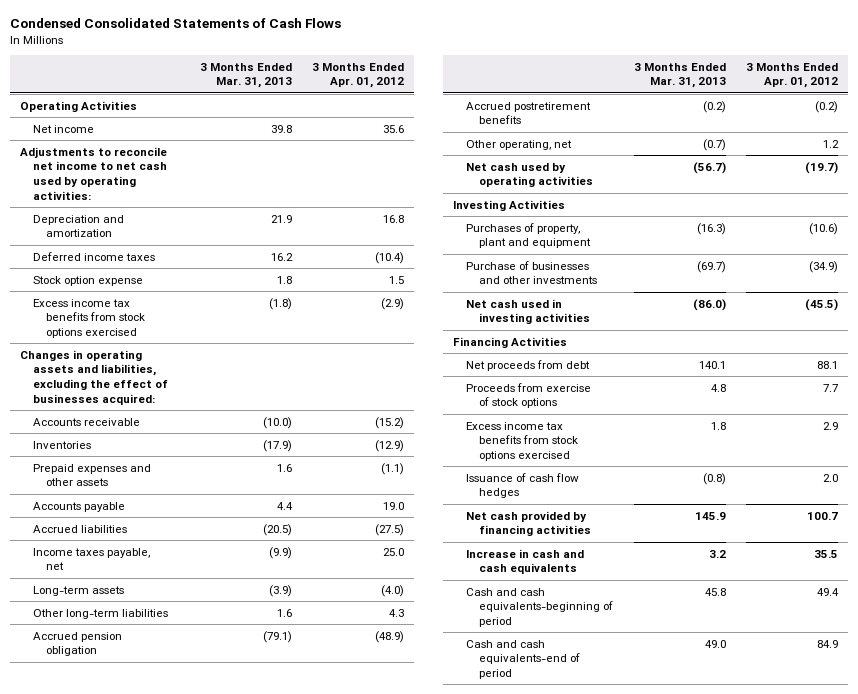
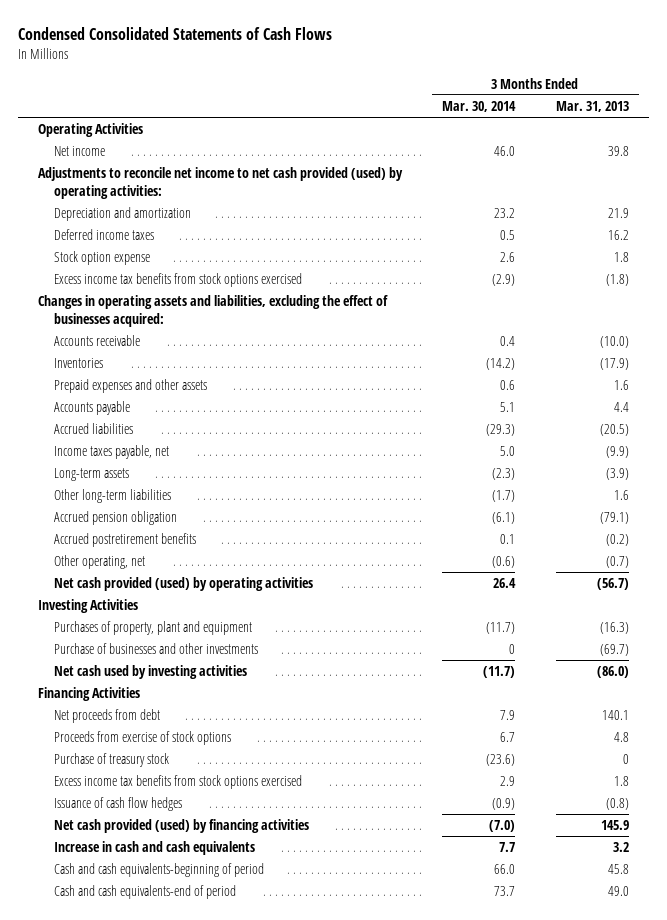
[312,62,405,89] 3 Months Ended Apr. 01, 2012 -> none
none -> [442,100,517,112] Mar. 30, 2014
[19,146,167,200] Adjustments to reconcile net income to net cash used by operating activities: -> [38,167,404,200] Adjustments to reconcile net income to net cash provided (used) by operating activities:
[466,162,594,188] Net cash used by operating activities -> [53,577,313,592] Net cash provided (used) by operating activities
[466,298,591,325] Net cash used in investing activities -> [53,665,247,680] Net cash used by investing activities
none -> [53,753,169,768] Purchase of treasury stock
[466,510,592,537] Net cash provided by financing activities -> [53,819,309,834] Net cash provided (used) by financing activities

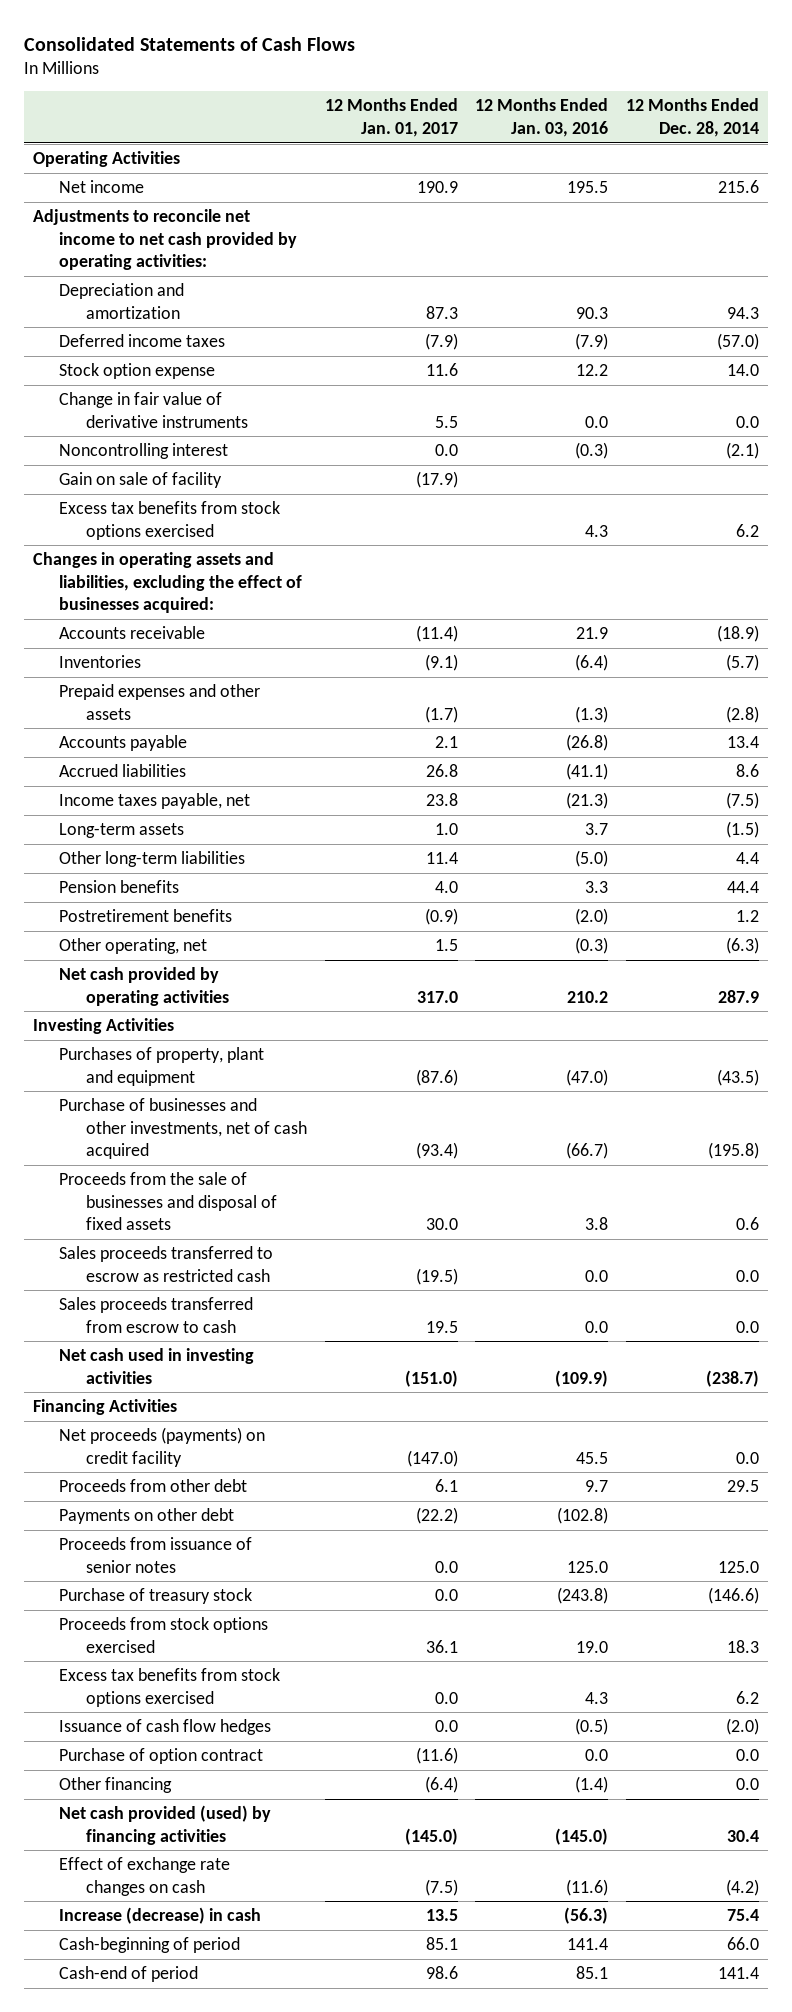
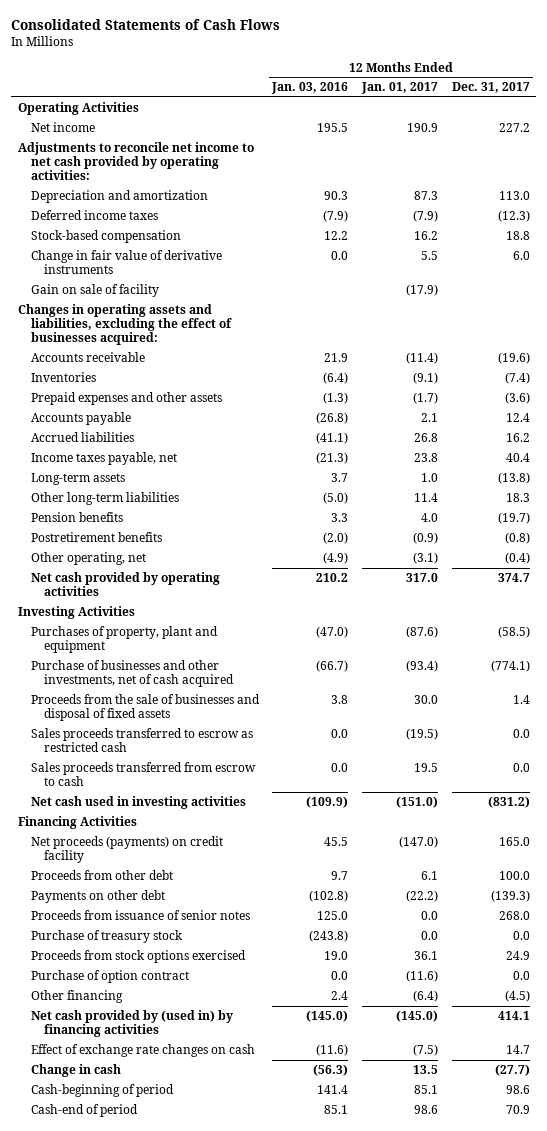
[626,98,760,137] 12 Months Ended Dec. 28, 2014 -> none
none -> [451,82,530,94] Dec. 31, 2017
[59,363,216,380] Stock option expense -> [30,230,181,244] Stock-based compensation
[425,363,458,377] 11.6 -> [413,231,438,241] 16.2
[59,443,229,460] Noncontrolling interest -> none
[59,501,281,540] Excess tax benefits from stock options exercised -> none
[434,939,458,952] 1.5 -> [412,552,438,565] (3.1)
[575,937,609,955] (0.3) -> [323,552,349,565] (4.9)
[59,1668,281,1707] Excess tax benefits from stock options exercised -> none
[59,1719,272,1736] Issuance of cash flow hedges -> none
[575,1776,609,1794] (1.4) -> [331,991,349,1001] 2.4
[59,1805,272,1845] Net cash provided (used) by financing activities -> [30,1010,233,1038] Net cash provided by (used in) by financing activities
[59,1907,262,1925] Increase (decrease) in cash -> [30,1064,121,1078] Change in cash

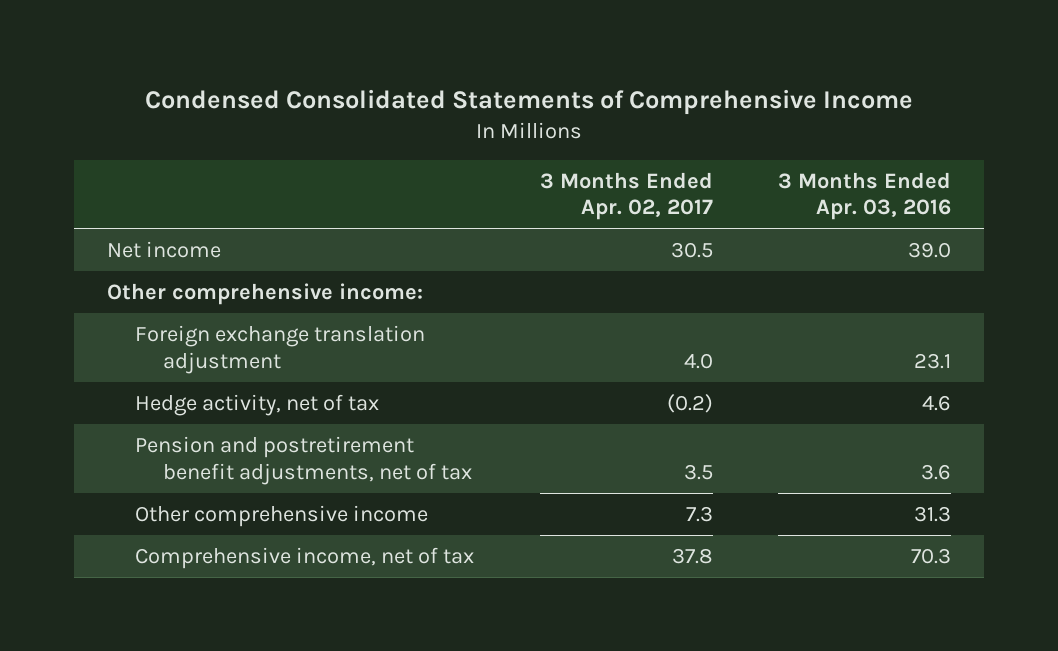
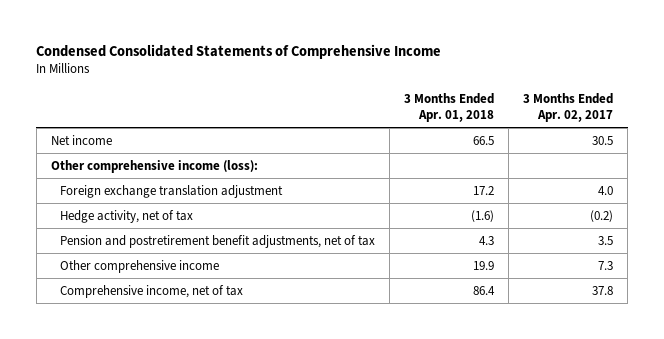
[778,171,952,221] 3 Months Ended Apr. 03, 2016 -> none
none -> [404,92,495,122] 3 Months Ended Apr. 01, 2018
[106,282,423,305] Other comprehensive income: -> [50,159,258,173] Other comprehensive income (loss):

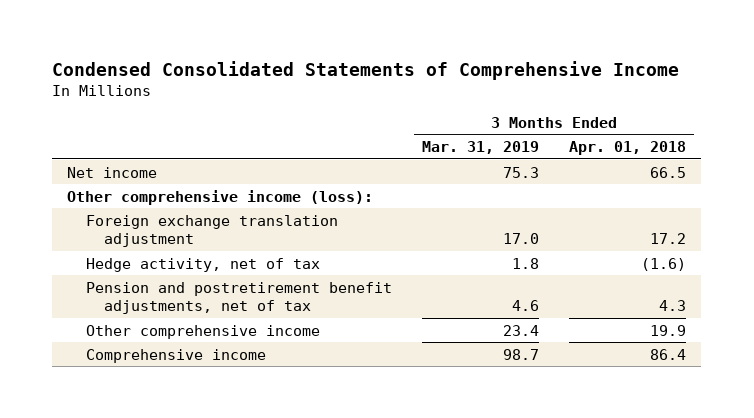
[523,92,614,122] 3 Months Ended Apr. 02, 2017 -> none
none -> [421,141,539,155] Mar. 31, 2019
[60,284,244,298] Comprehensive income, net of tax -> [85,348,266,363] Comprehensive income

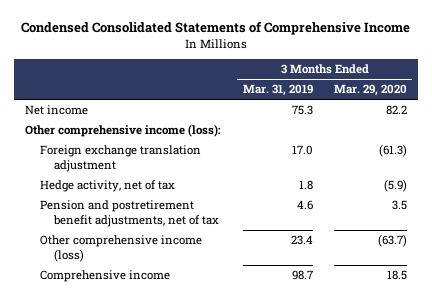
[569,141,687,156] Apr. 01, 2018 -> none
none -> [334,84,408,97] Mar. 29, 2020
[85,324,320,339] Other comprehensive income -> [39,235,202,263] Other comprehensive income (loss)

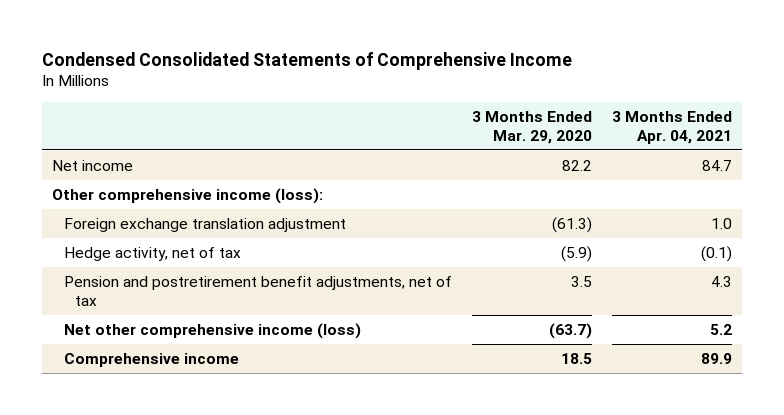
[242,84,313,97] Mar. 31, 2019 -> none
none -> [612,110,733,144] 3 Months Ended Apr. 04, 2021
[39,235,202,263] Other comprehensive income (loss) -> [63,322,361,339] Net other comprehensive income (loss)

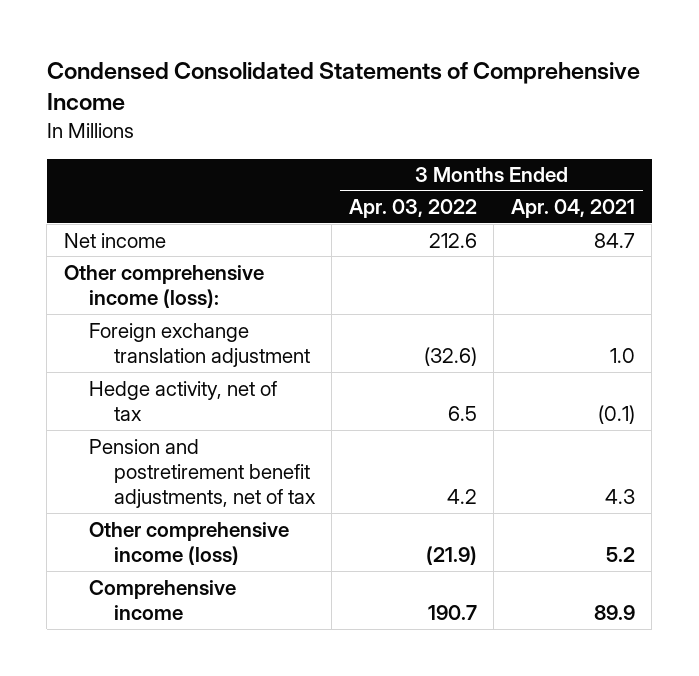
[471,110,592,144] 3 Months Ended Mar. 29, 2020 -> none
none -> [348,199,477,219] Apr. 03, 2022
[63,322,361,339] Net other comprehensive income (loss) -> [88,521,289,565] Other comprehensive income (loss)

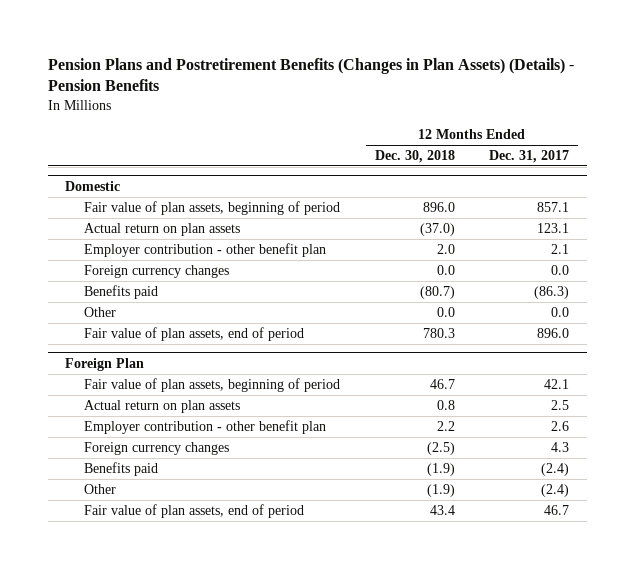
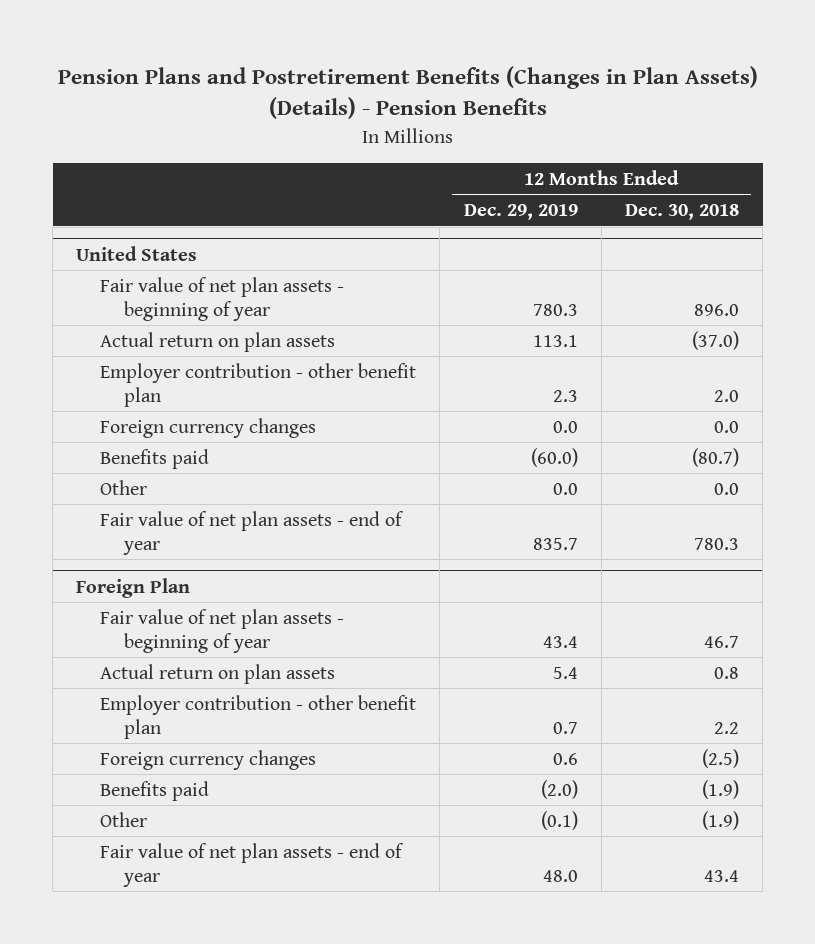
[489,150,570,164] Dec. 31, 2017 -> none
none -> [463,204,578,221] Dec. 29, 2019
[65,180,121,191] Domestic -> [76,245,198,261] United States
[84,200,341,215] Fair value of plan assets, beginning of period -> [100,276,345,321] Fair value of net plan assets - beginning of year
[84,326,305,341] Fair value of plan assets, end of period -> [100,510,405,555] Fair value of net plan assets - end of year
[84,377,341,392] Fair value of plan assets, beginning of period -> [100,608,345,653] Fair value of net plan assets - beginning of year
[84,503,305,518] Fair value of plan assets, end of period -> [100,842,405,887] Fair value of net plan assets - end of year

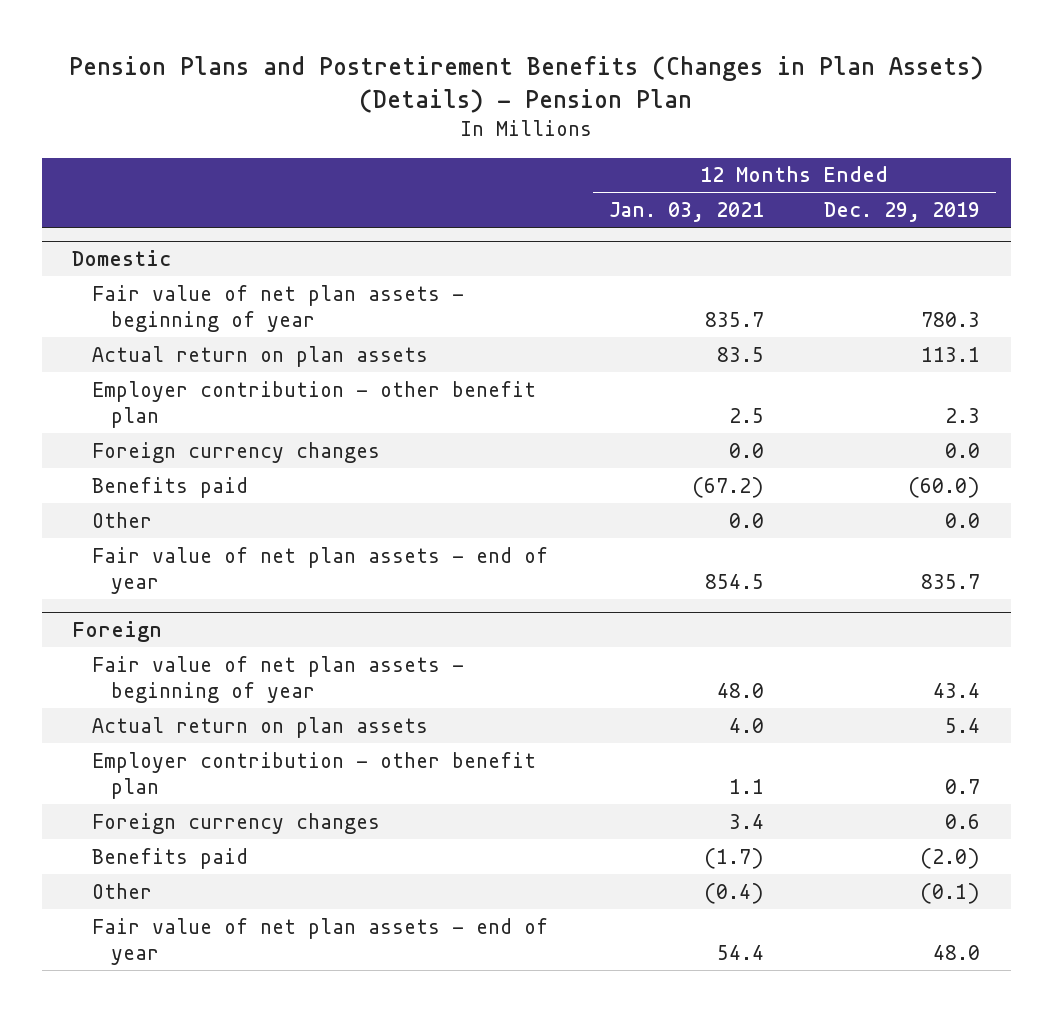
[57,65,758,120] Pension Plans and Postretirement Benefits (Changes in Plan Assets) (Details) - Pension Benefits -> [69,55,984,113] Pension Plans and Postretirement Benefits (Changes in Plan Assets) (Details) - Pension Plan
[624,204,739,221] Dec. 30, 2018 -> none
none -> [608,202,764,223] Jan. 03, 2021
[76,245,198,261] United States -> [72,249,172,266] Domestic
[76,577,191,598] Foreign Plan -> [72,620,163,642] Foreign

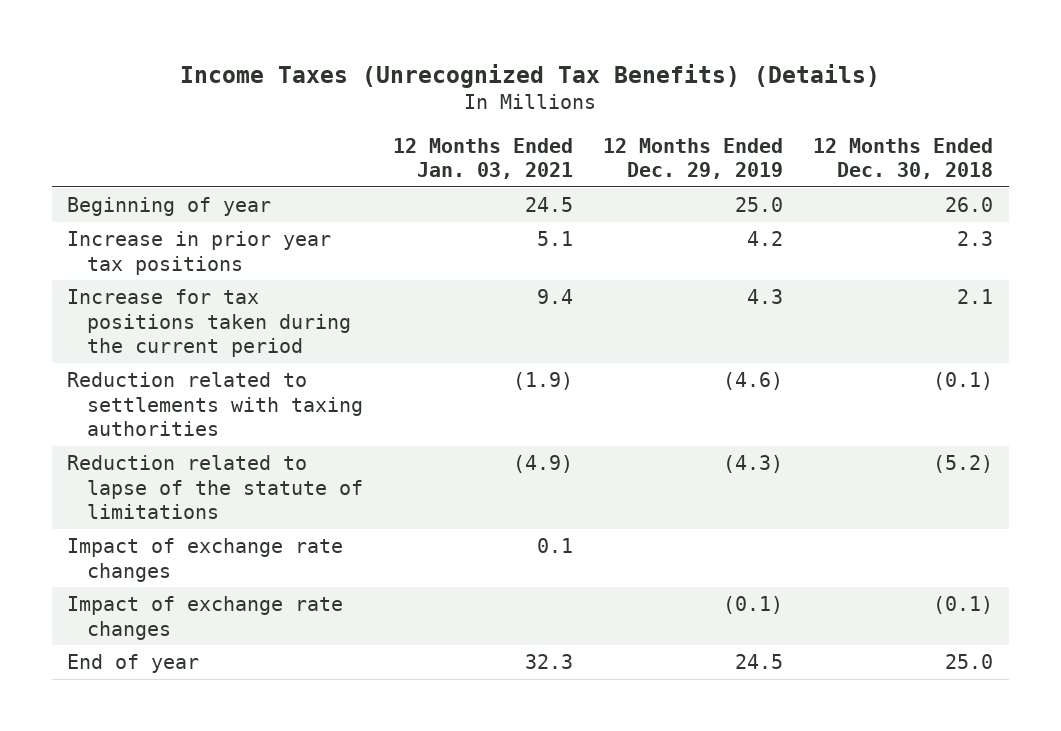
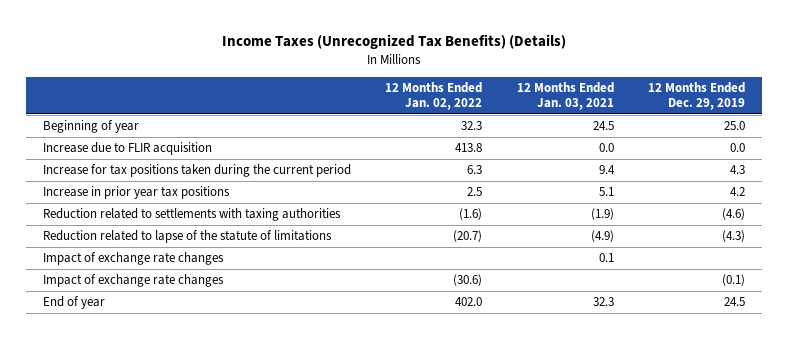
[813,137,994,180] 12 Months Ended Dec. 30, 2018 -> none
none -> [385,81,483,111] 12 Months Ended Jan. 02, 2022
none -> [43,142,213,156] Increase due to FLIR acquisition
[67,230,332,275] Increase in prior year tax positions -> [43,186,231,200] Increase in prior year tax positions

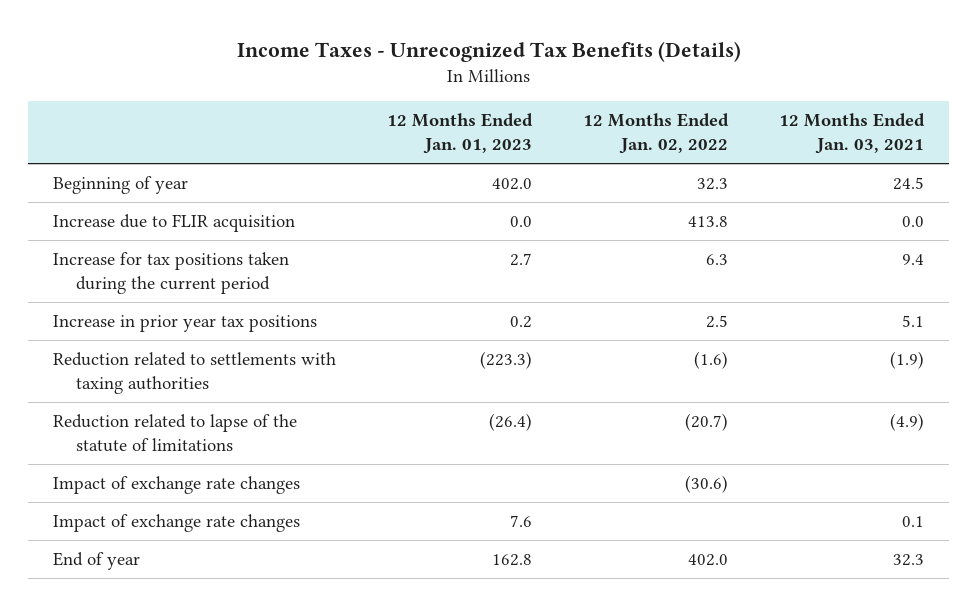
[222,34,567,50] Income Taxes (Unrecognized Tax Benefits) (Details) -> [236,40,741,62] Income Taxes - Unrecognized Tax Benefits (Details)
[647,81,745,111] 12 Months Ended Dec. 29, 2019 -> none
none -> [387,112,534,154] 12 Months Ended Jan. 01, 2023
[43,252,225,266] Impact of exchange rate changes -> [53,514,301,533] Impact of exchange rate changes

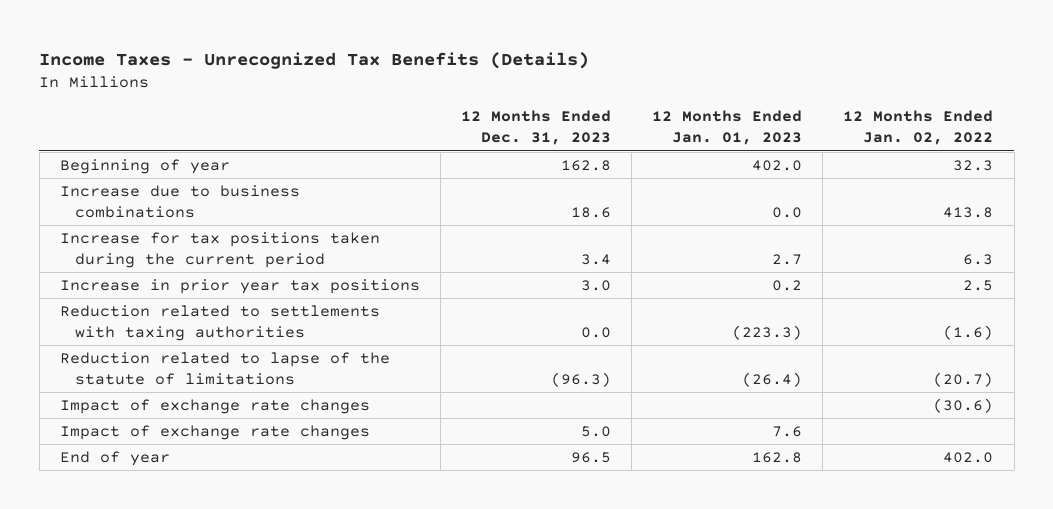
[778,112,925,154] 12 Months Ended Jan. 03, 2021 -> none
none -> [460,110,611,146] 12 Months Ended Dec. 31, 2023
[53,214,296,233] Increase due to FLIR acquisition -> [59,184,300,219] Increase due to business combinations

